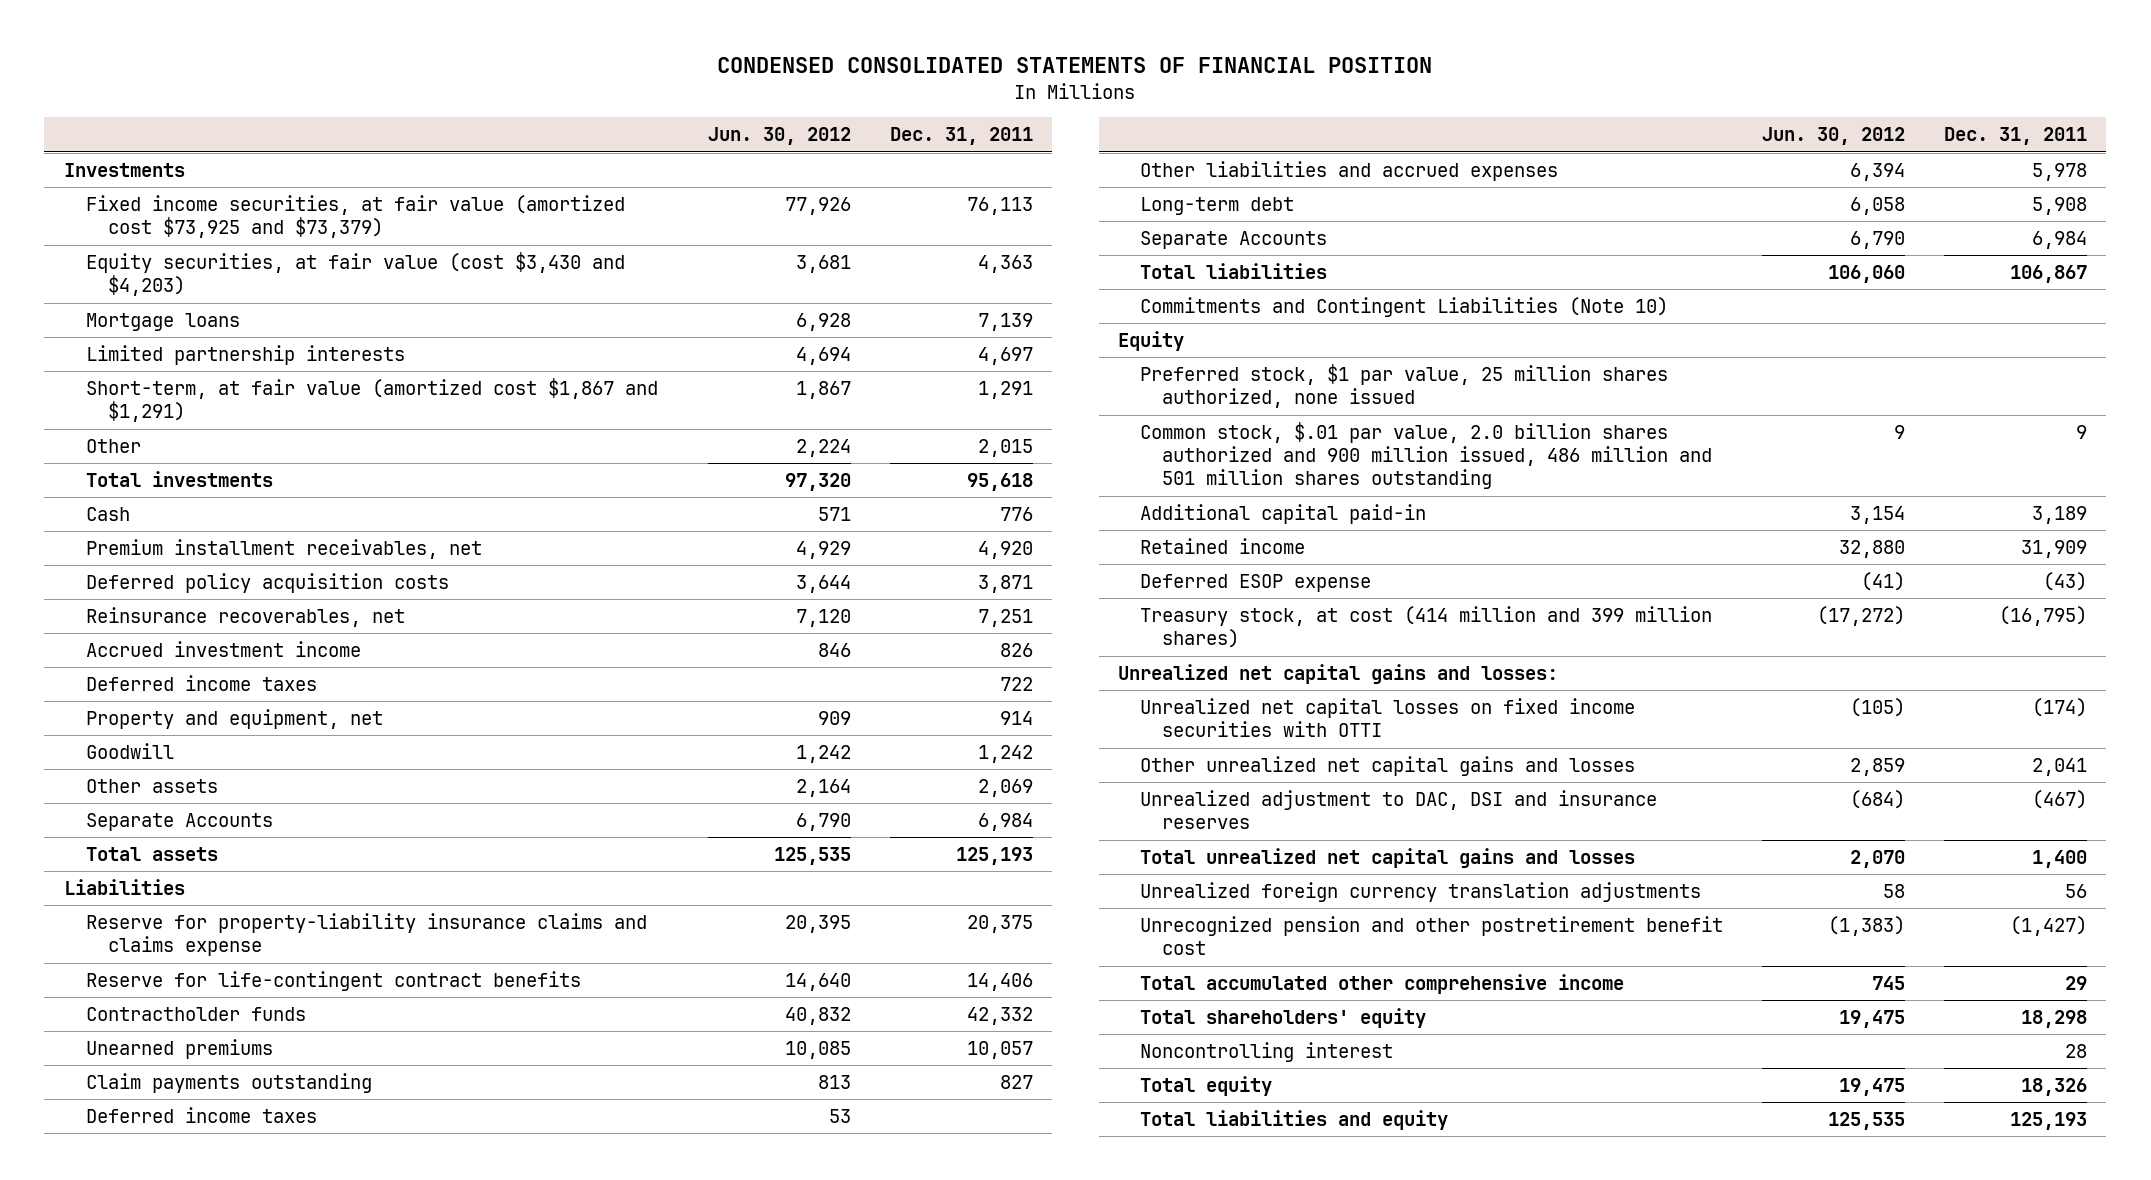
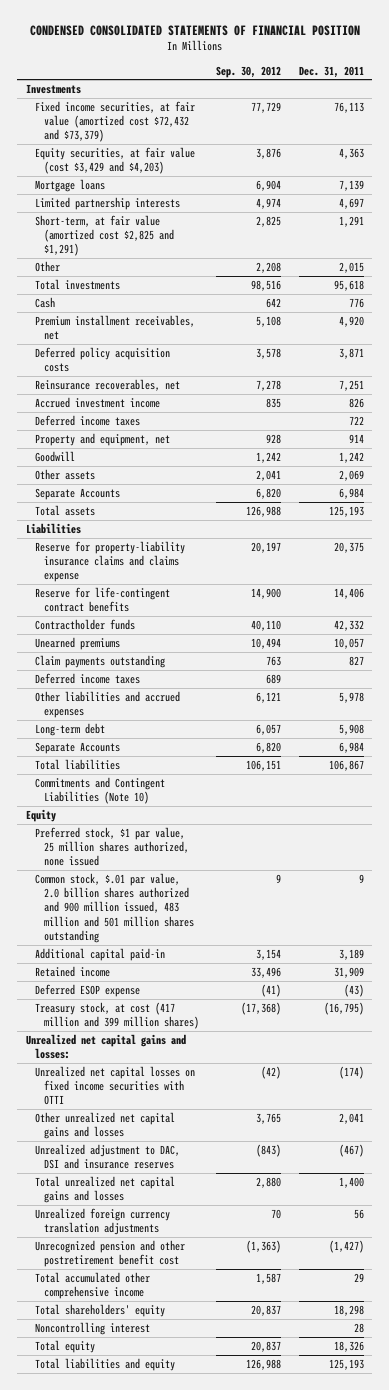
[707,127,851,146] Jun. 30, 2012 -> none
none -> [216,65,282,78] Sep. 30, 2012
[85,195,625,239] Fixed income securities, at fair value (amortized cost $73,925 and $73,379) -> [34,100,195,143] Fixed income securities, at fair value (amortized cost $72,432 and $73,379)
[85,252,625,297] Equity securities, at fair value (cost $3,430 and $4,203) -> [34,146,195,175] Equity securities, at fair value (cost $3,429 and $4,203)
[85,378,658,423] Short-term, at fair value (amortized cost $1,867 and $1,291) -> [34,214,175,257] Short-term, at fair value (amortized cost $2,825 and $1,291)
[1140,422,1713,490] Common stock, $.01 par value, 2.0 billion shares authorized and 900 million issued, 486 million and 501 million shares outstanding -> [34,872,195,943] Common stock, $.01 par value, 2.0 billion shares authorized and 900 million issued, 483 million and 501 million shares outstanding
[1140,606,1713,649] Treasury stock, at cost (414 million and 399 million shares) -> [34,1001,200,1030] Treasury stock, at cost (417 million and 399 million shares)

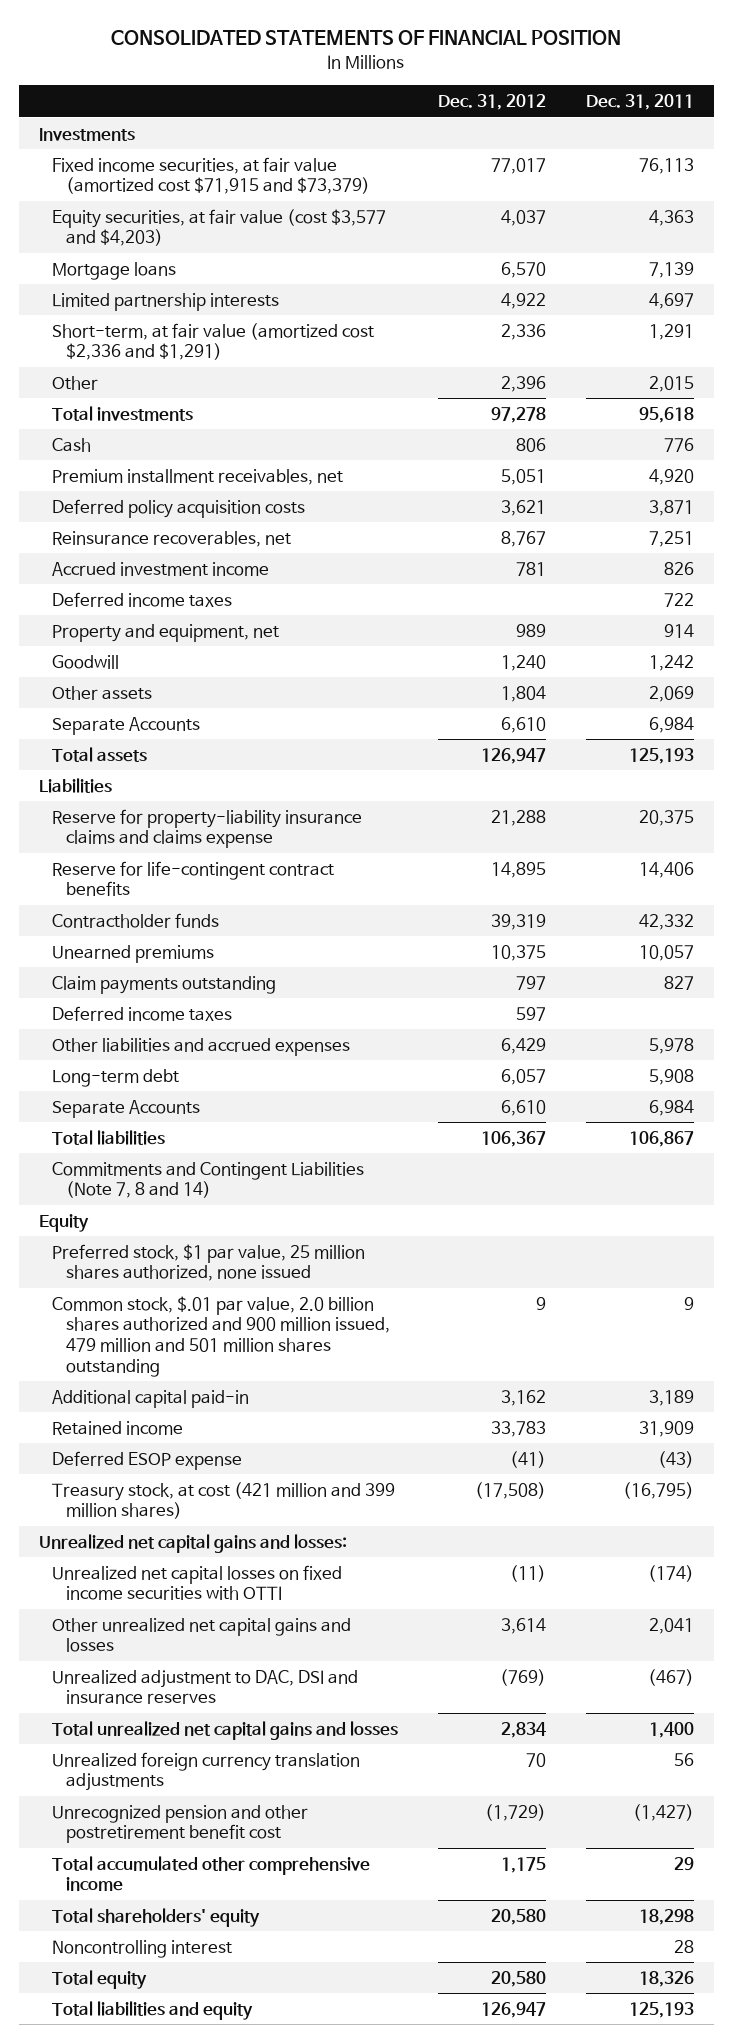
[29,24,360,36] CONDENSED CONSOLIDATED STATEMENTS OF FINANCIAL POSITION -> [111,30,622,46] CONSOLIDATED STATEMENTS OF FINANCIAL POSITION
[216,65,282,78] Sep. 30, 2012 -> none
none -> [438,94,547,111] Dec. 31, 2012
[34,100,195,143] Fixed income securities, at fair value (amortized cost $72,432 and $73,379) -> [52,156,371,195] Fixed income securities, at fair value (amortized cost $71,915 and $73,379)
[34,146,195,175] Equity securities, at fair value (cost $3,429 and $4,203) -> [52,208,387,247] Equity securities, at fair value (cost $3,577 and $4,203)
[34,214,175,257] Short-term, at fair value (amortized cost $2,825 and $1,291) -> [52,322,375,361] Short-term, at fair value (amortized cost $2,336 and $1,291)
[34,776,165,805] Commitments and Contingent Liabilities (Note 10) -> [52,1161,365,1199] Commitments and Contingent Liabilities (Note 7, 8 and 14)
[34,872,195,943] Common stock, $.01 par value, 2.0 billion shares authorized and 900 million issued, 483 million and 501 million shares outstanding -> [52,1295,391,1377] Common stock, $.01 par value, 2.0 billion shares authorized and 900 million issued, 479 million and 501 million shares outstanding
[34,1001,200,1030] Treasury stock, at cost (417 million and 399 million shares) -> [52,1481,396,1520] Treasury stock, at cost (421 million and 399 million shares)

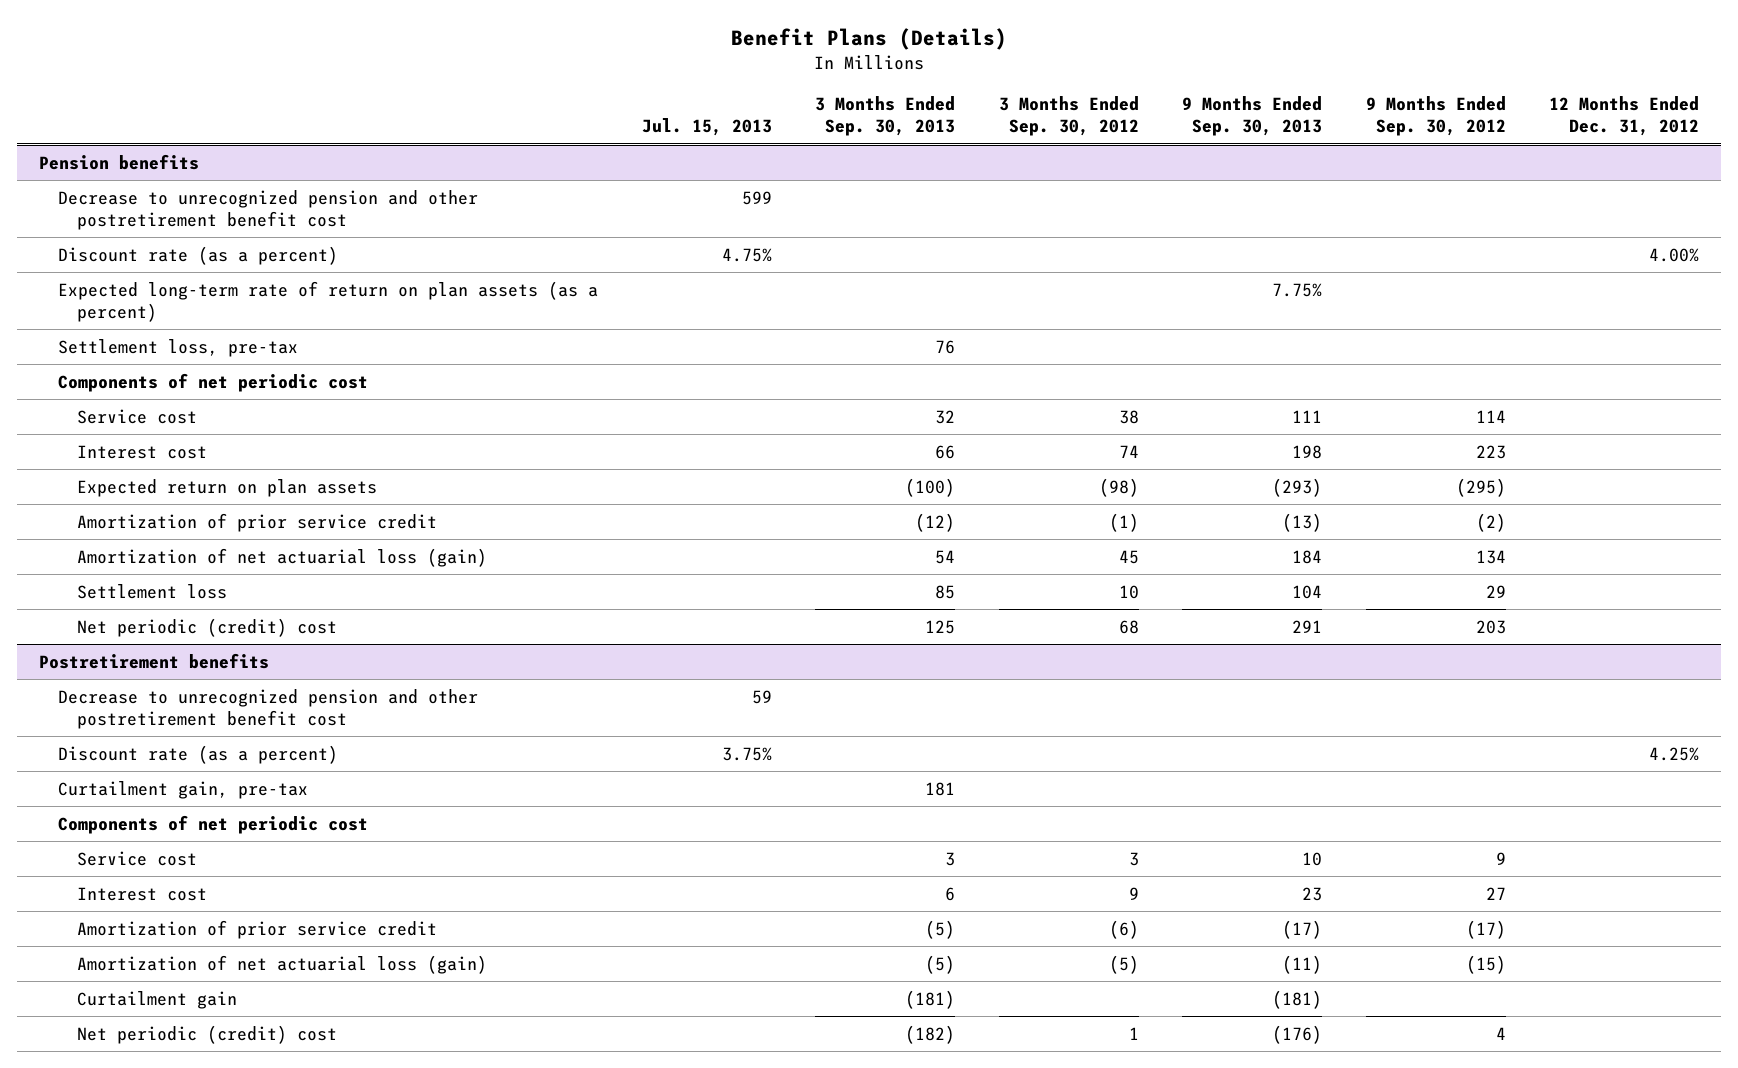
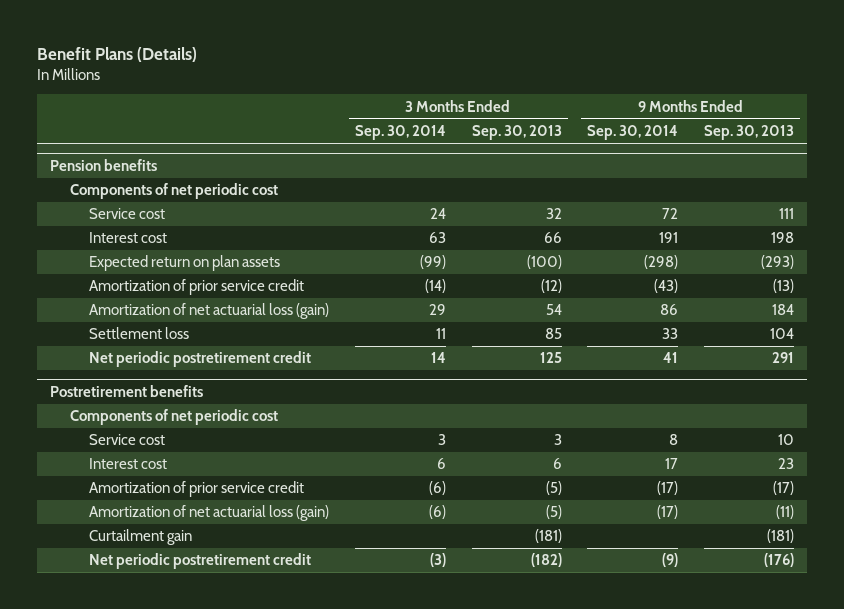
[641,118,772,137] Jul. 15, 2013 -> none
[998,95,1139,137] 3 Months Ended Sep. 30, 2012 -> none
[1365,95,1506,137] 9 Months Ended Sep. 30, 2012 -> none
[1549,95,1700,137] 12 Months Ended Dec. 31, 2012 -> none
none -> [355,125,447,141] Sep. 30, 2014
none -> [587,125,679,141] Sep. 30, 2014
[58,189,479,231] Decrease to unrecognized pension and other postretirement benefit cost -> none
[58,245,339,265] Discount rate (as a percent) -> none
[58,280,599,323] Expected long-term rate of return on plan assets (as a percent) -> none
[58,338,299,357] Settlement loss, pre-tax -> none
[77,617,338,637] Net periodic (credit) cost -> [89,351,312,368] Net periodic postretirement credit
[58,688,479,730] Decrease to unrecognized pension and other postretirement benefit cost -> none
[58,744,339,764] Discount rate (as a percent) -> none
[58,780,309,799] Curtailment gain, pre-tax -> none
[77,1024,338,1044] Net periodic (credit) cost -> [89,553,312,570] Net periodic postretirement credit

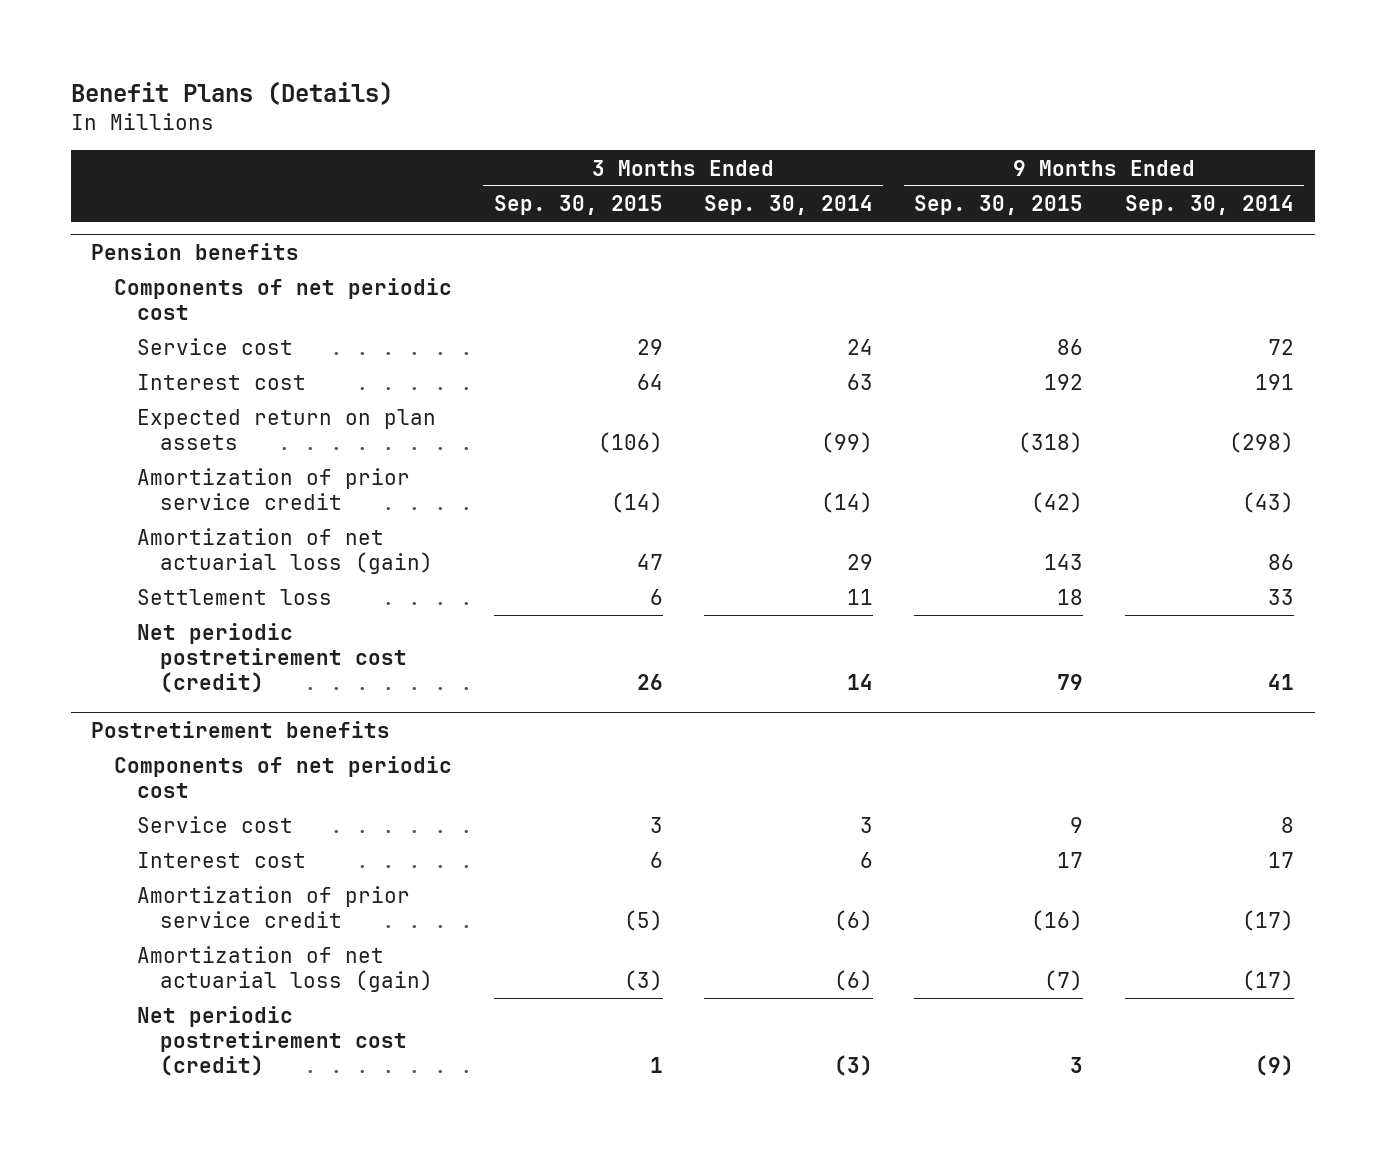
[471,125,562,141] Sep. 30, 2013 -> none
[704,125,795,141] Sep. 30, 2013 -> none
none -> [493,194,663,215] Sep. 30, 2015
none -> [914,194,1084,215] Sep. 30, 2015
[89,351,312,368] Net periodic postretirement credit -> [136,623,407,693] Net periodic postretirement cost (credit)
[89,529,193,546] Curtailment gain -> none
[89,553,312,570] Net periodic postretirement credit -> [136,1006,407,1076] Net periodic postretirement cost (credit)

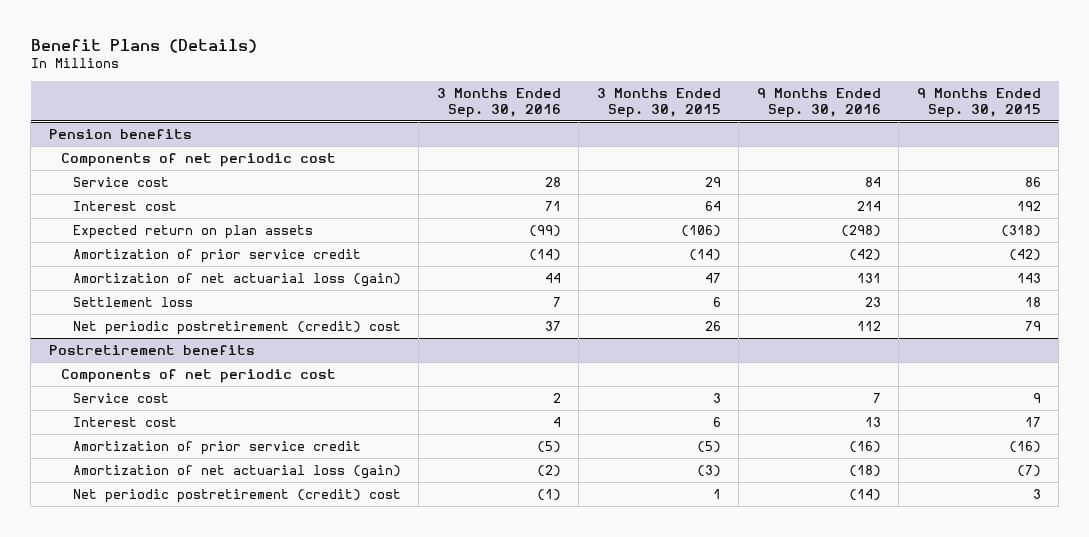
[704,194,874,215] Sep. 30, 2014 -> none
[1124,194,1294,215] Sep. 30, 2014 -> none
none -> [436,88,561,118] 3 Months Ended Sep. 30, 2016
none -> [756,88,881,118] 9 Months Ended Sep. 30, 2016
[136,623,407,693] Net periodic postretirement cost (credit) -> [72,320,401,335] Net periodic postretirement (credit) cost
[136,1006,407,1076] Net periodic postretirement cost (credit) -> [72,488,401,503] Net periodic postretirement (credit) cost

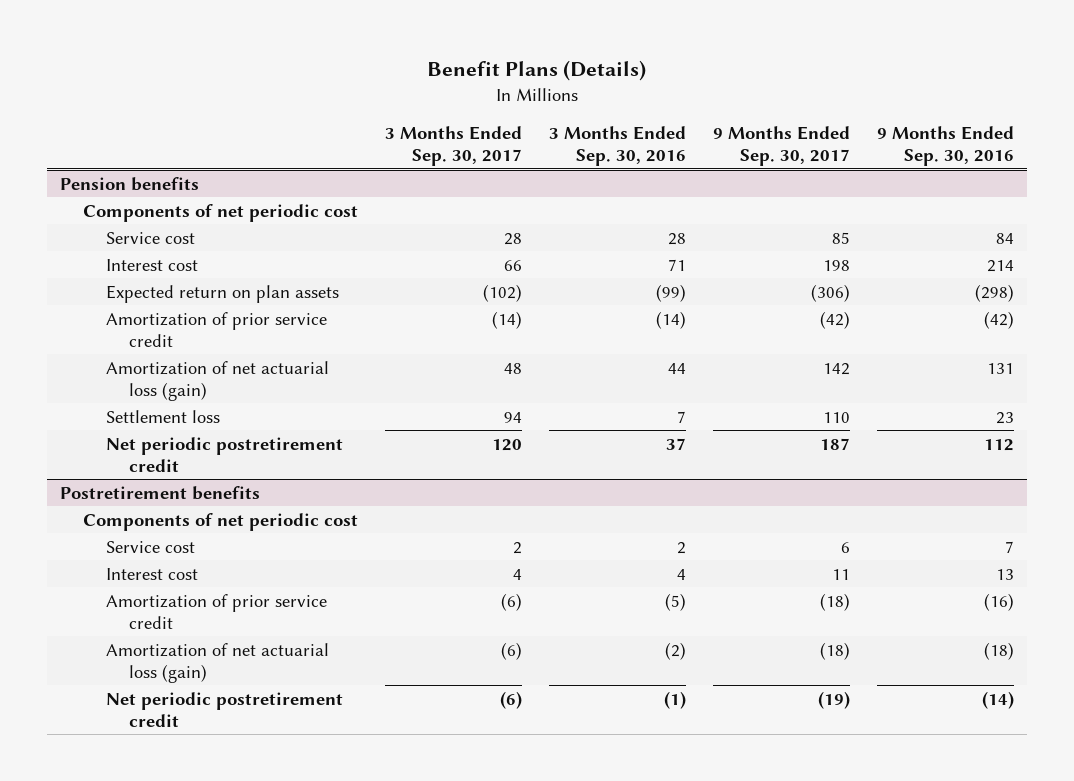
[596,88,721,118] 3 Months Ended Sep. 30, 2015 -> none
[916,88,1041,118] 9 Months Ended Sep. 30, 2015 -> none
none -> [384,125,522,167] 3 Months Ended Sep. 30, 2017
none -> [712,125,850,167] 9 Months Ended Sep. 30, 2017
[72,320,401,335] Net periodic postretirement (credit) cost -> [106,436,344,472] Net periodic postretirement credit
[72,488,401,503] Net periodic postretirement (credit) cost -> [106,691,344,727] Net periodic postretirement credit

